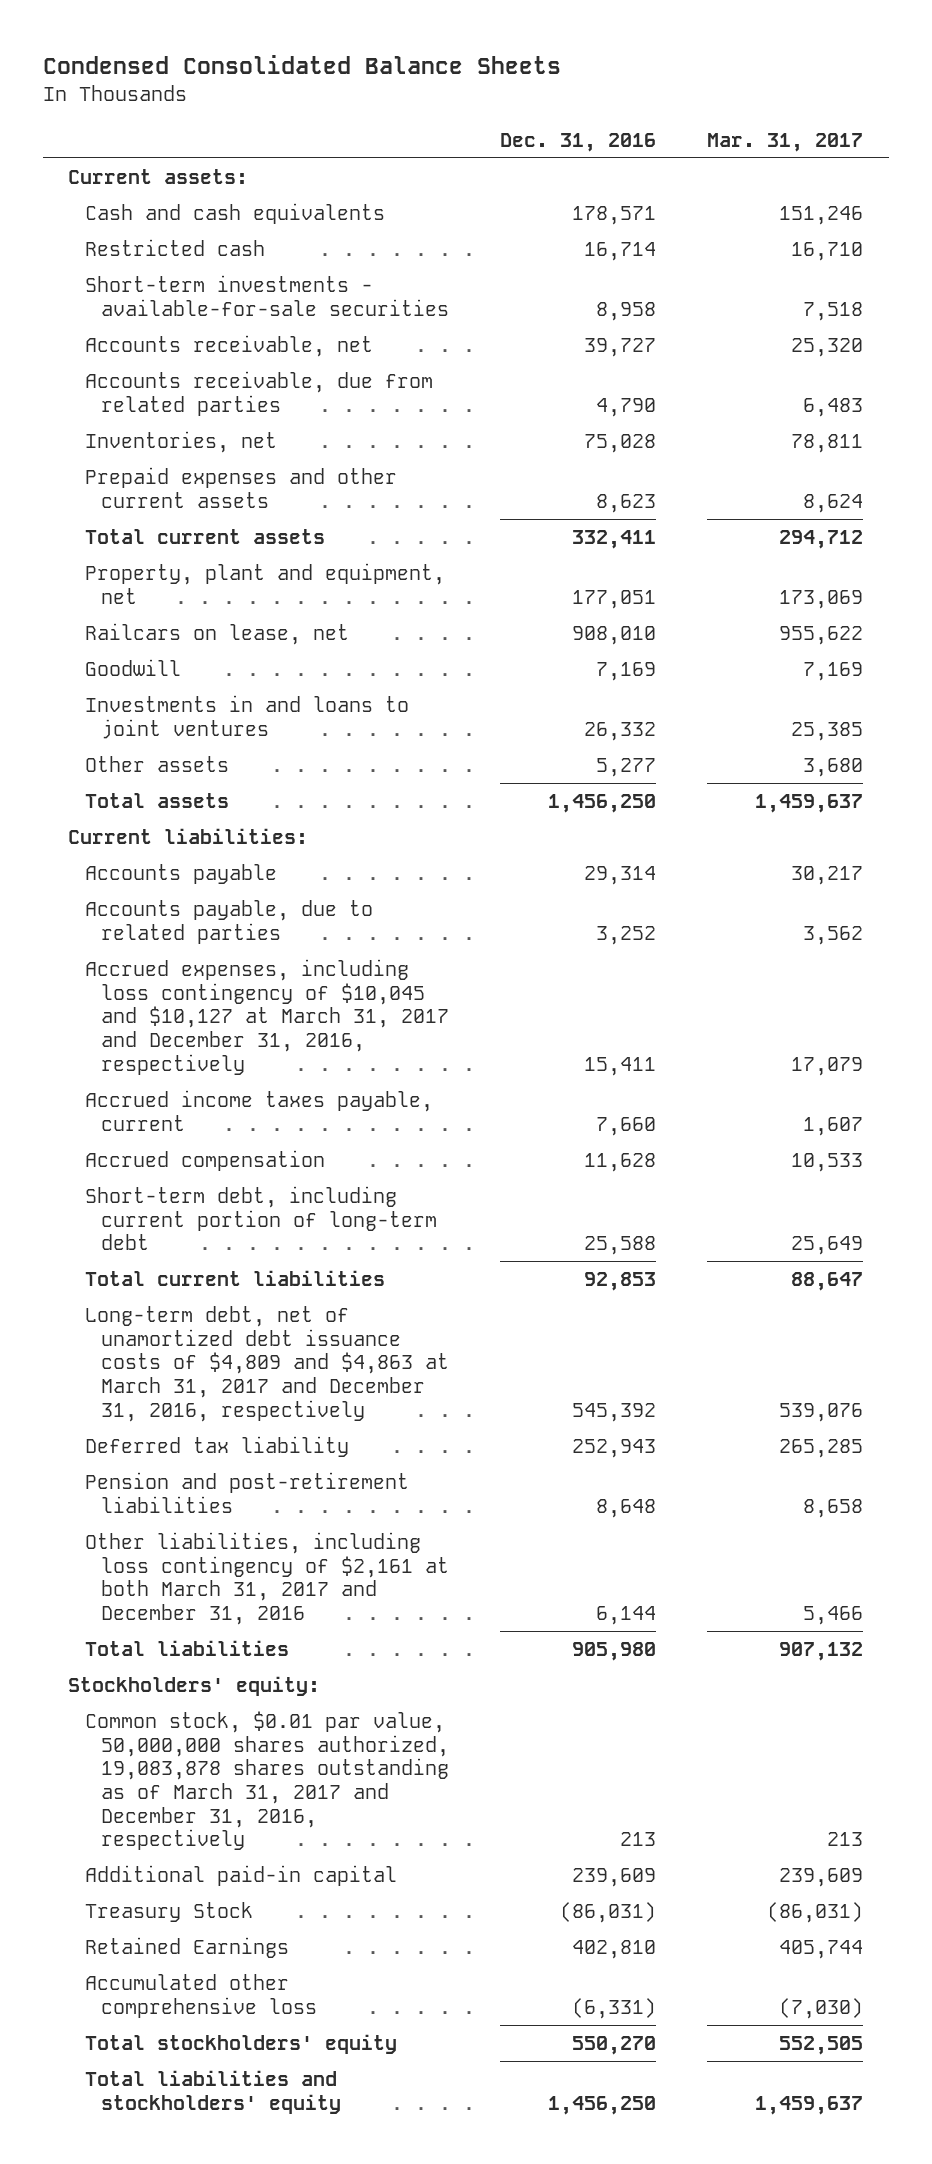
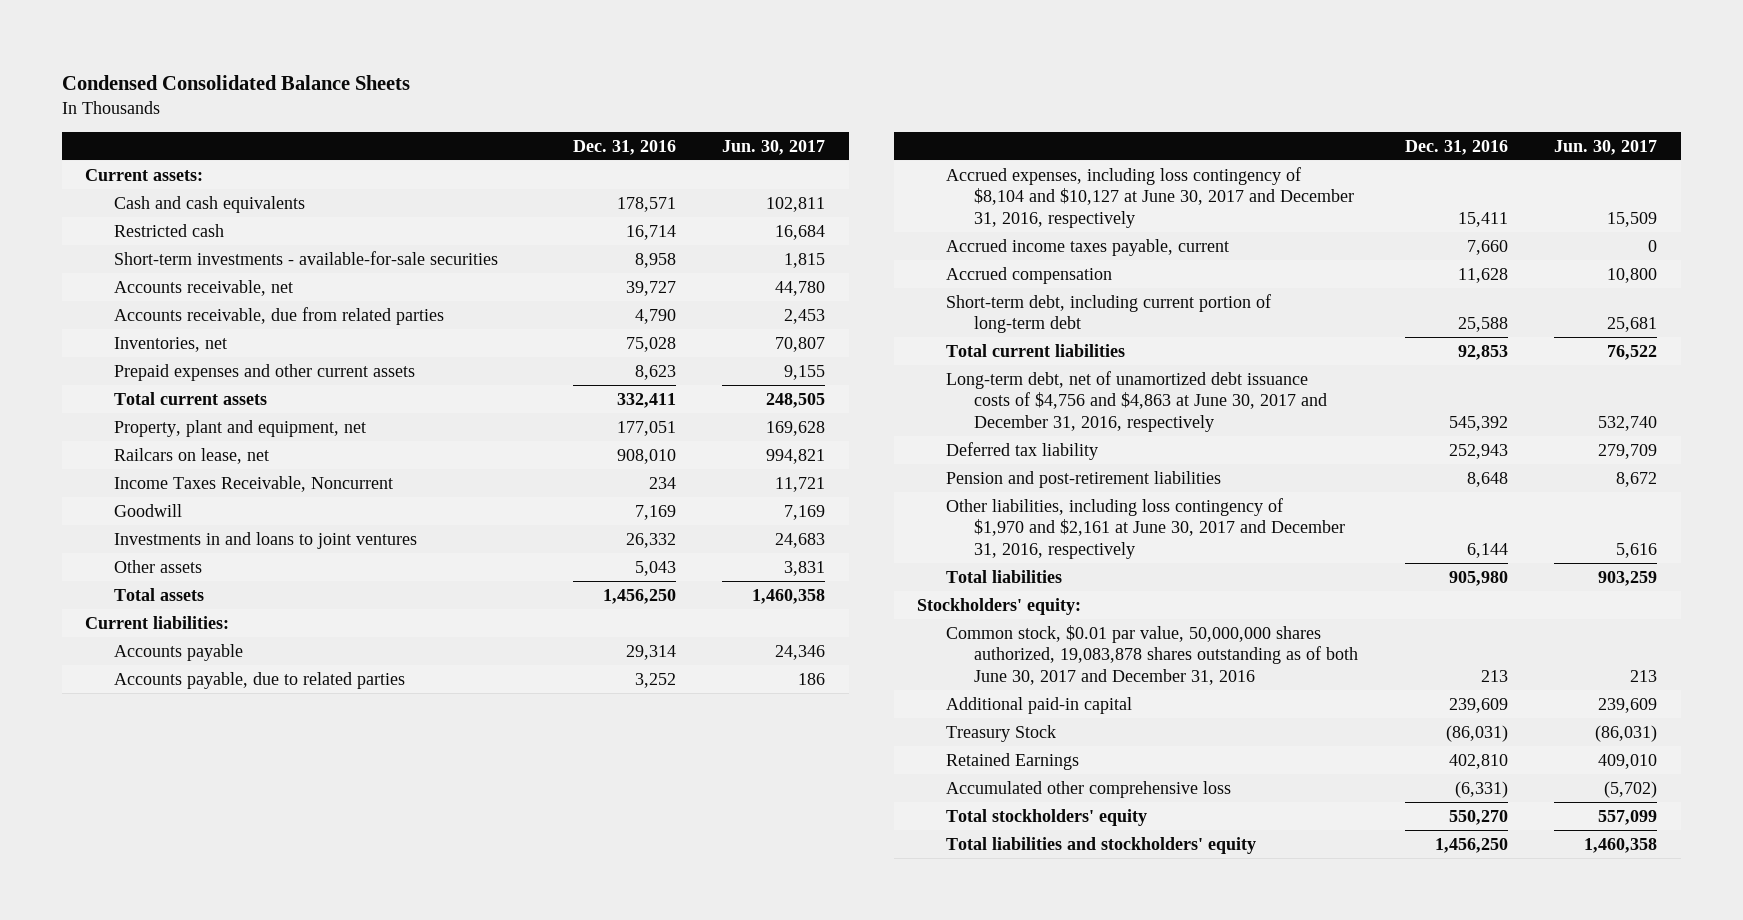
[707,132,864,152] Mar. 31, 2017 -> none
none -> [722,139,826,155] Jun. 30, 2017
none -> [113,475,393,492] Income Taxes Receivable, Noncurrent
[596,758,657,778] 5,277 -> [634,560,676,576] 5,043
[84,959,450,1075] Accrued expenses, including loss contingency of $10,045 and $10,127 at March 31, 2017 and December 31, 2016, respectively -> [945,166,1354,228] Accrued expenses, including loss contingency of $8,104 and $10,127 at June 30, 2017 and December 31, 2016, respectively
[84,1306,450,1422] Long-term debt, net of unamortized debt issuance costs of $4,809 and $4,863 at March 31, 2017 and December 31, 2016, respectively -> [945,370,1327,432] Long-term debt, net of unamortized debt issuance costs of $4,756 and $4,863 at June 30, 2017 and December 31, 2016, respectively
[84,1532,450,1626] Other liabilities, including loss contingency of $2,161 at both March 31, 2017 and December 31, 2016 -> [945,497,1345,559] Other liabilities, including loss contingency of $1,970 and $2,161 at June 30, 2017 and December 31, 2016, respectively
[84,1711,450,1851] Common stock, $0.01 par value, 50,000,000 shares authorized, 19,083,878 shares outstanding as of March 31, 2017 and December 31, 2016, respectively -> [945,624,1358,685] Common stock, $0.01 par value, 50,000,000 shares authorized, 19,083,878 shares outstanding as of both June 30, 2017 and December 31, 2016

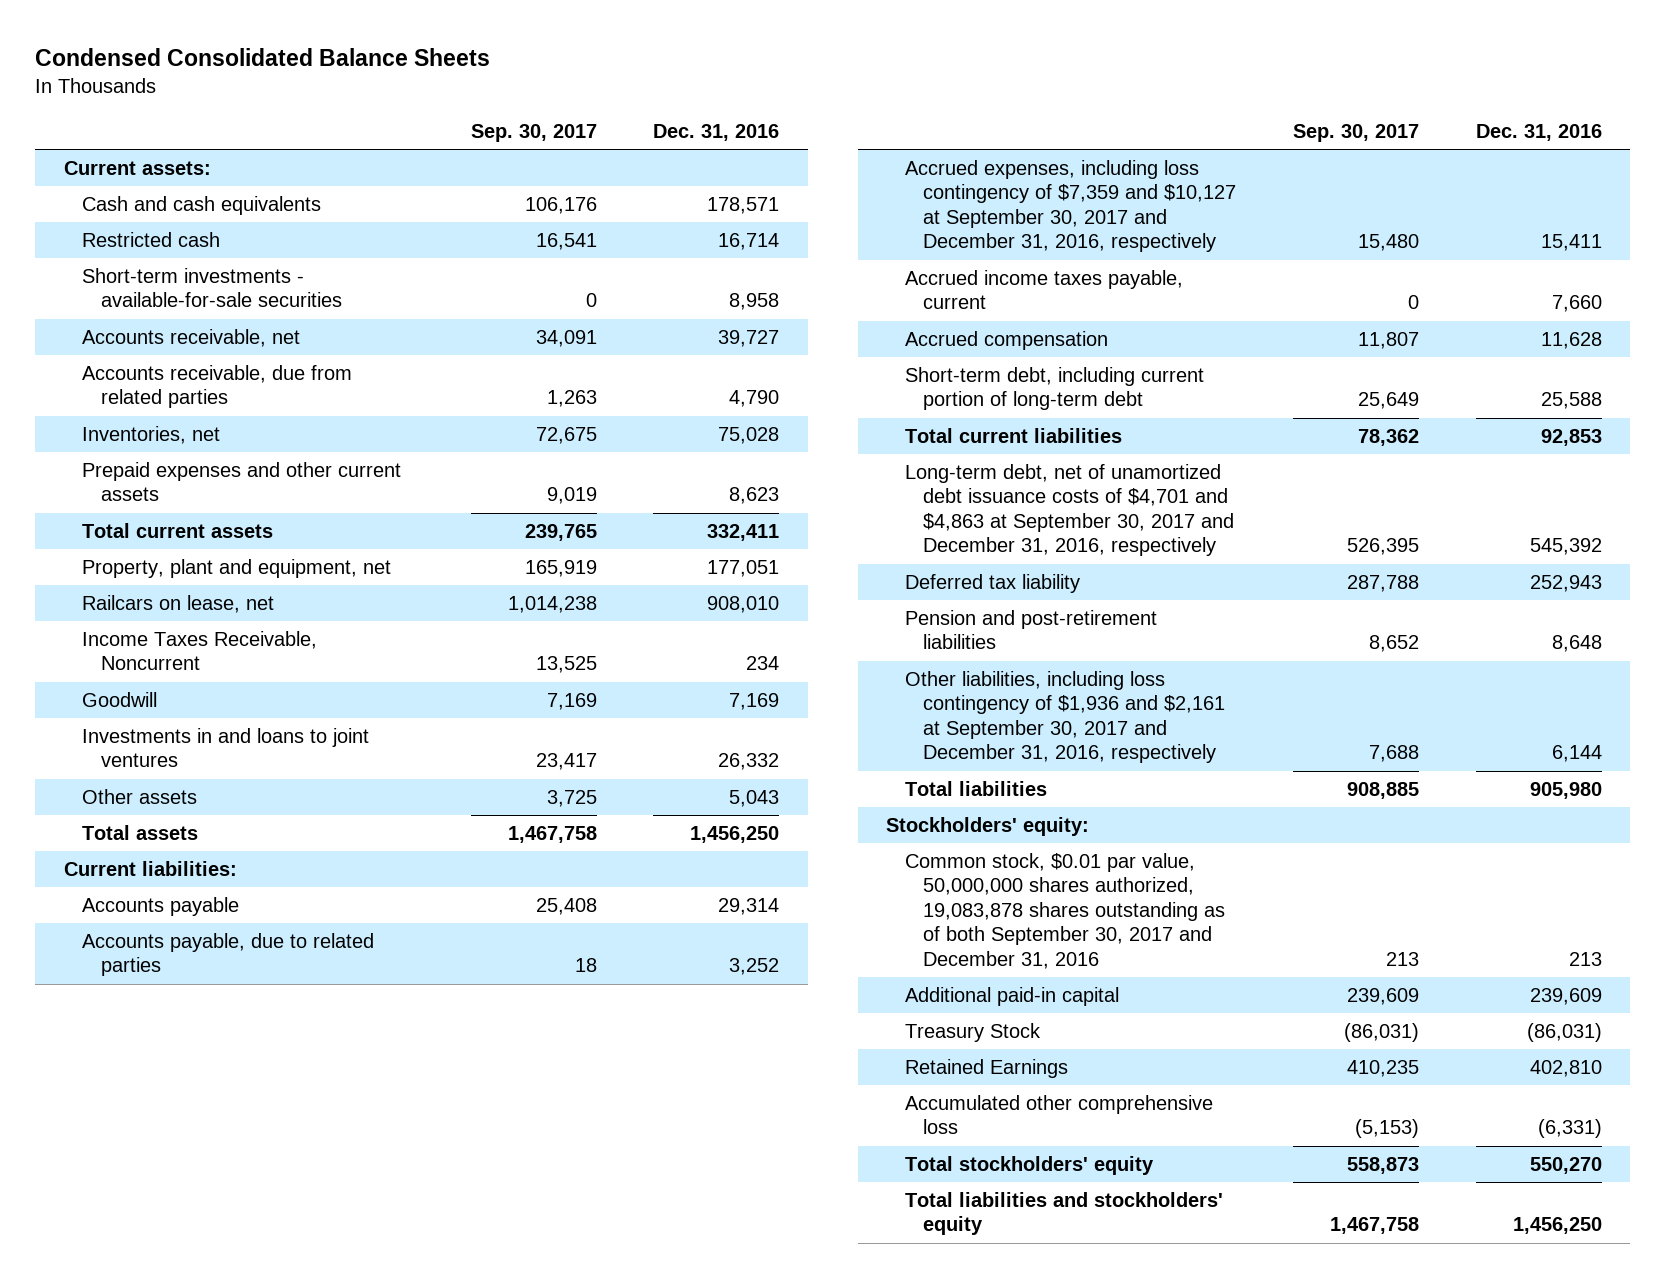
[722,139,826,155] Jun. 30, 2017 -> none
none -> [470,124,597,143] Sep. 30, 2017
[945,166,1354,228] Accrued expenses, including loss contingency of $8,104 and $10,127 at June 30, 2017 and December 31, 2016, respectively -> [904,159,1237,253] Accrued expenses, including loss contingency of $7,359 and $10,127 at September 30, 2017 and December 31, 2016, respectively
[945,370,1327,432] Long-term debt, net of unamortized debt issuance costs of $4,756 and $4,863 at June 30, 2017 and December 31, 2016, respectively -> [904,463,1235,557] Long-term debt, net of unamortized debt issuance costs of $4,701 and $4,863 at September 30, 2017 and December 31, 2016, respectively
[945,497,1345,559] Other liabilities, including loss contingency of $1,970 and $2,161 at June 30, 2017 and December 31, 2016, respectively -> [904,670,1226,764] Other liabilities, including loss contingency of $1,936 and $2,161 at September 30, 2017 and December 31, 2016, respectively
[945,624,1358,685] Common stock, $0.01 par value, 50,000,000 shares authorized, 19,083,878 shares outstanding as of both June 30, 2017 and December 31, 2016 -> [904,852,1226,969] Common stock, $0.01 par value, 50,000,000 shares authorized, 19,083,878 shares outstanding as of both September 30, 2017 and December 31, 2016

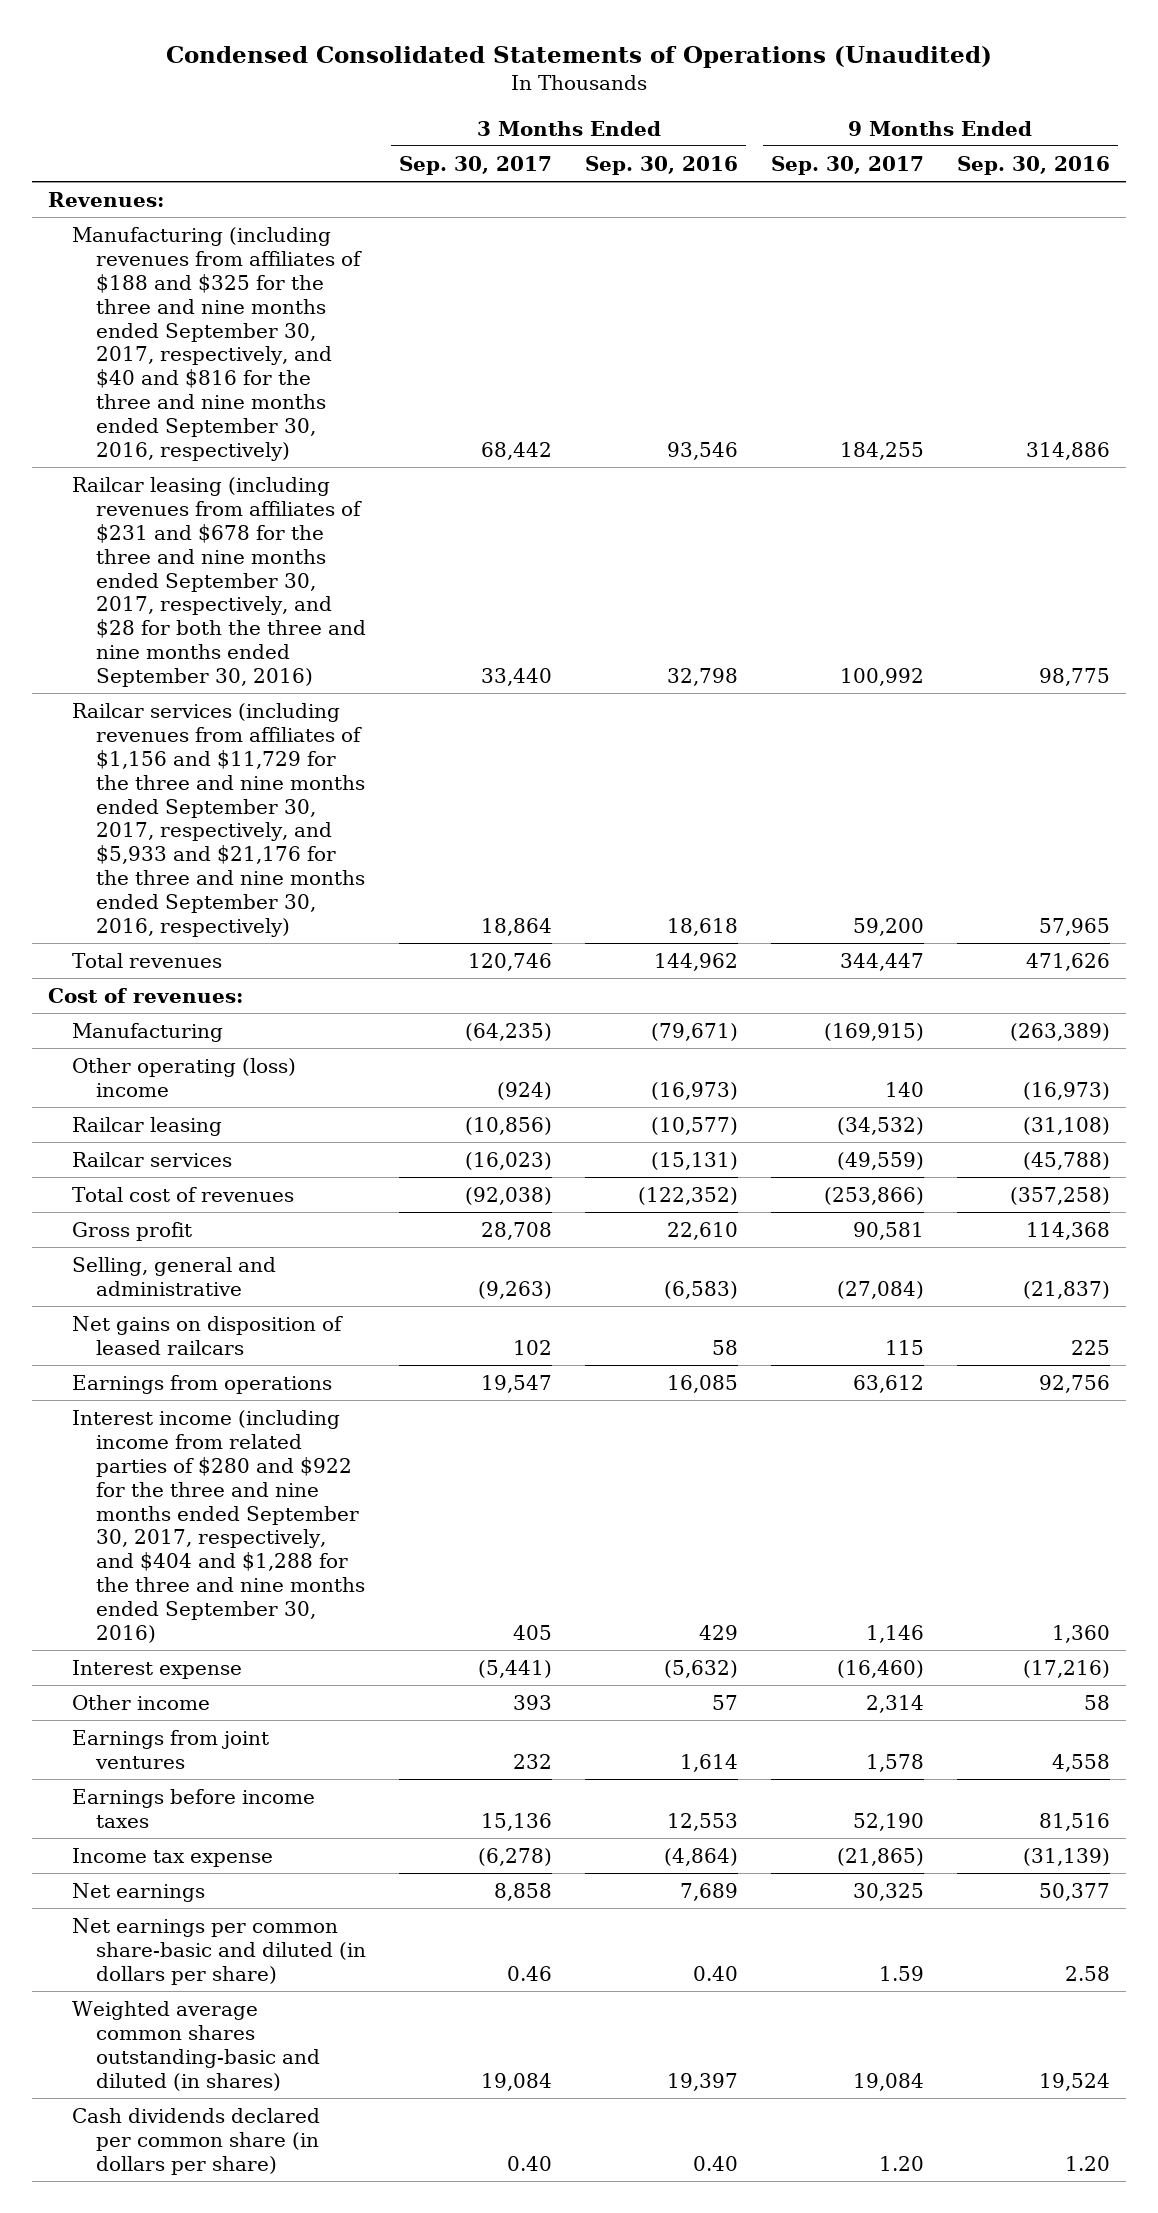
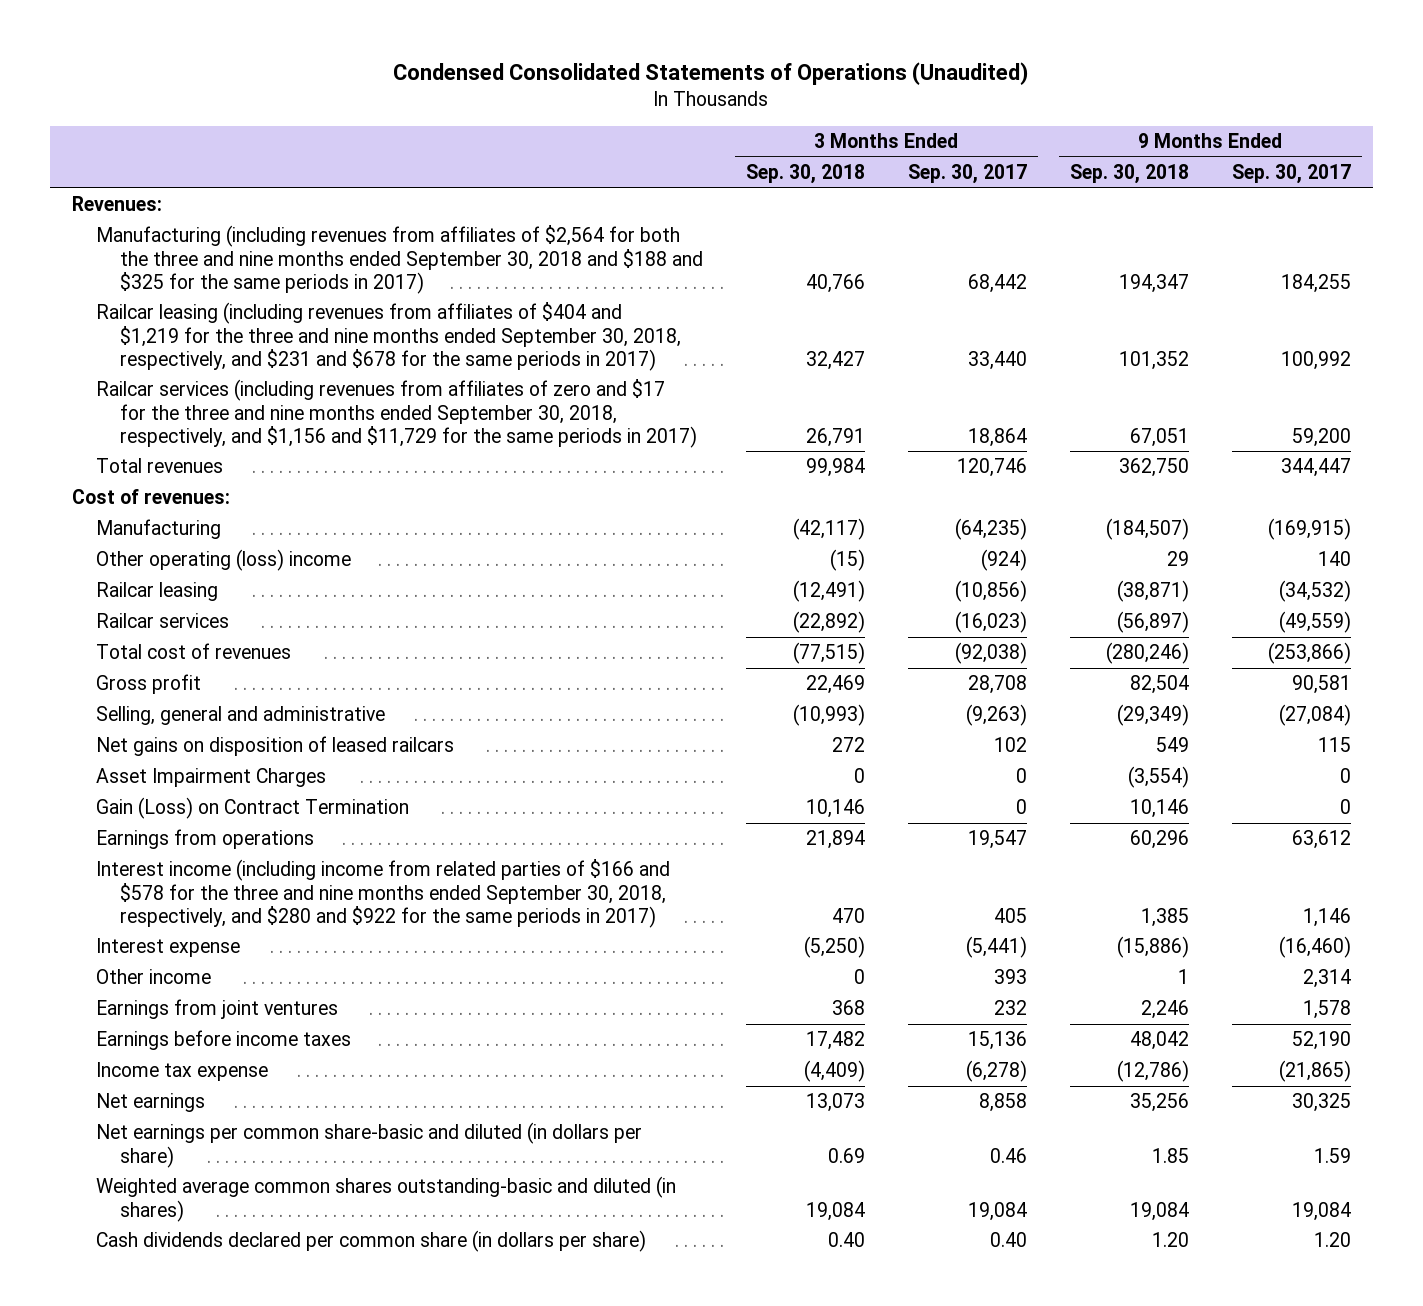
[585,156,739,176] Sep. 30, 2016 -> none
[956,156,1110,176] Sep. 30, 2016 -> none
none -> [745,164,865,185] Sep. 30, 2018
none -> [1069,164,1189,185] Sep. 30, 2018
[72,227,363,461] Manufacturing (including revenues from affiliates of $188 and $325 for the three and nine months ended September 30, 2017, respectively, and $40 and $816 for the three and nine months ended September 30, 2016, respectively) -> [95,225,703,294] Manufacturing (including revenues from affiliates of $2,564 for both the three and nine months ended September 30, 2018 and $188 and $325 for the same periods in 2017)
[72,477,367,687] Railcar leasing (including revenues from affiliates of $231 and $678 for the three and nine months ended September 30, 2017, respectively, and $28 for both the three and nine months ended September 30, 2016) -> [95,302,681,371] Railcar leasing (including revenues from affiliates of $404 and $1,219 for the three and nine months ended September 30, 2018, respectively, and $231 and $678 for the same periods in 2017)
[72,703,366,937] Railcar services (including revenues from affiliates of $1,156 and $11,729 for the three and nine months ended September 30, 2017, respectively, and $5,933 and $21,176 for the three and nine months ended September 30, 2016, respectively) -> [95,379,697,448] Railcar services (including revenues from affiliates of zero and $17 for the three and nine months ended September 30, 2018, respectively, and $1,156 and $11,729 for the same periods in 2017)
none -> [95,768,326,788] Asset Impairment Charges
none -> [95,797,409,820] Gain (Loss) on Contract Termination
[72,1410,366,1643] Interest income (including income from related parties of $280 and $922 for the three and nine months ended September 30, 2017, respectively, and $404 and $1,288 for the three and nine months ended September 30, 2016) -> [95,859,670,928] Interest income (including income from related parties of $166 and $578 for the three and nine months ended September 30, 2018, respectively, and $280 and $922 for the same periods in 2017)

